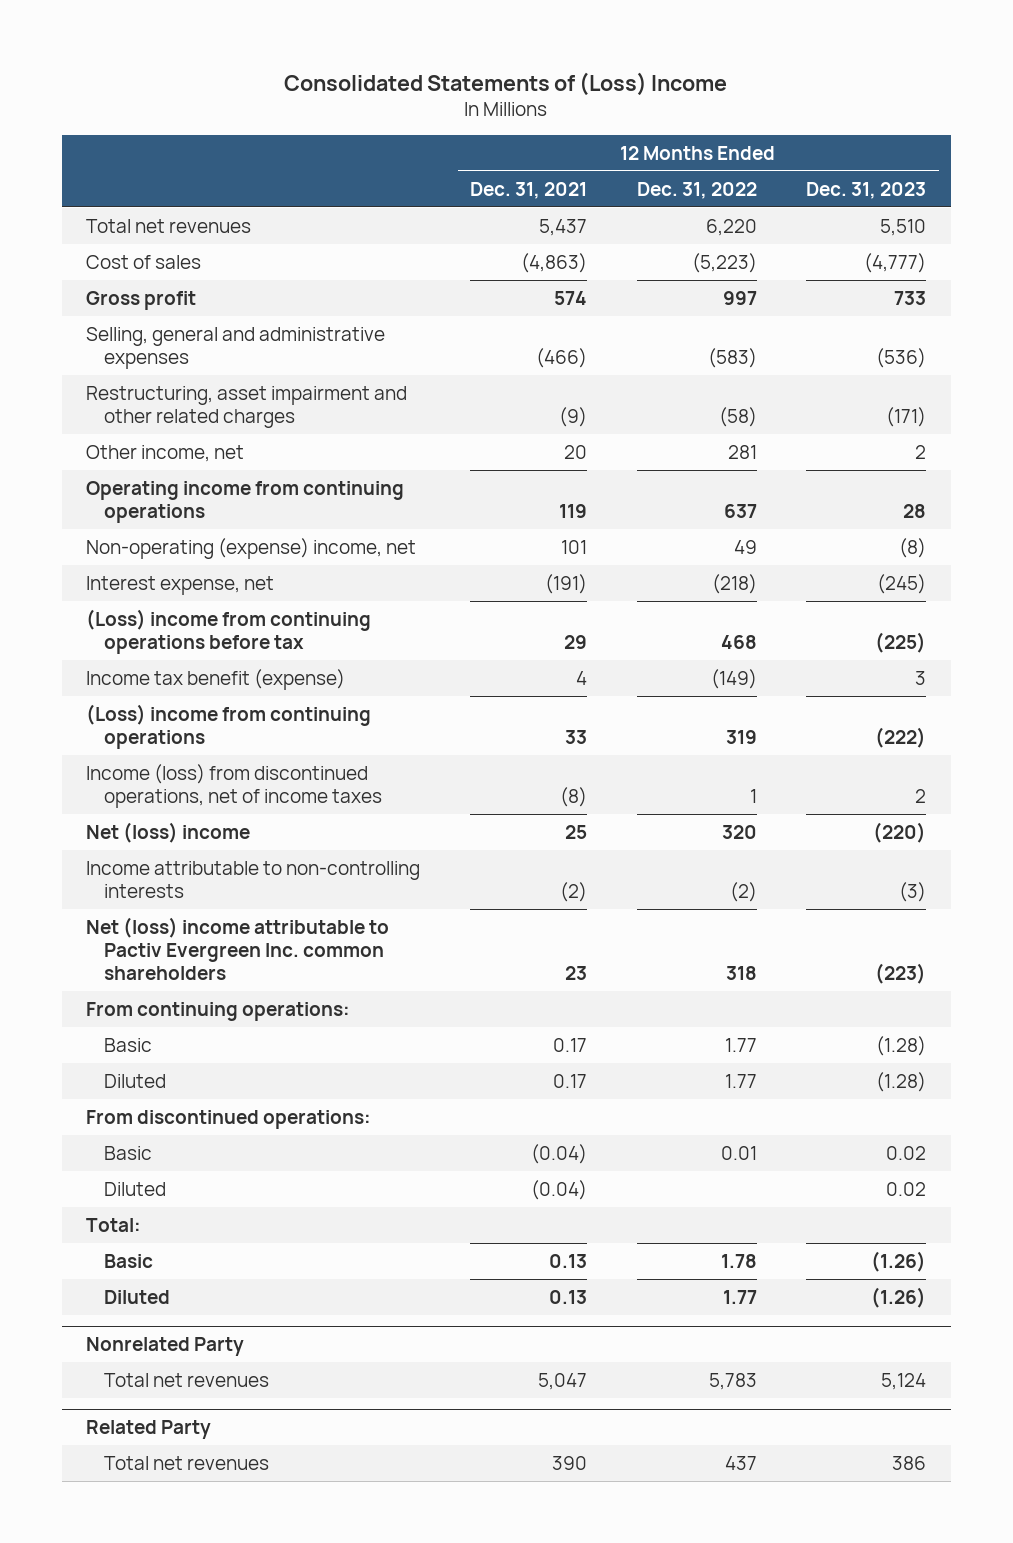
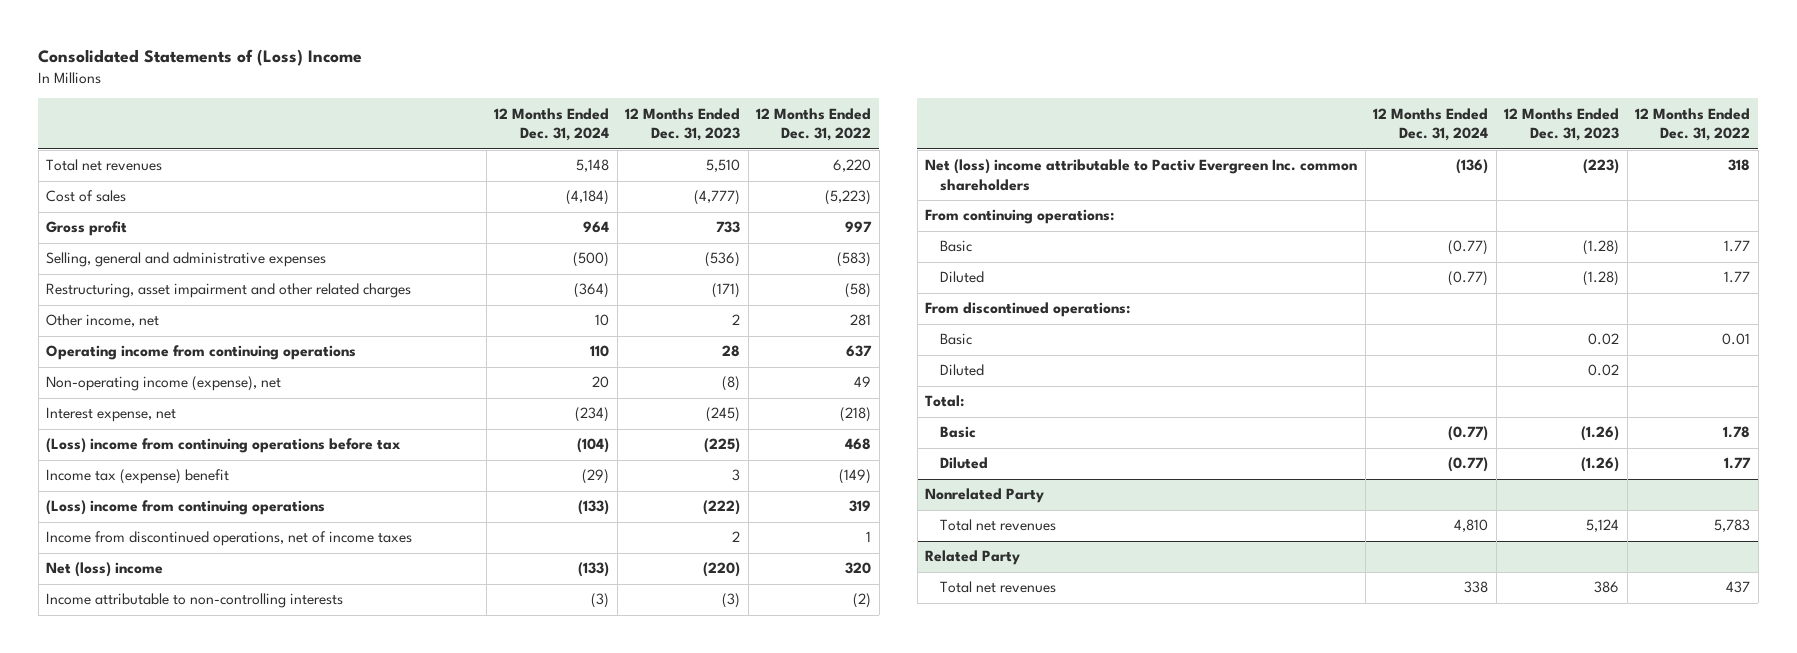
[470,181,588,199] Dec. 31, 2021 -> none
none -> [494,107,610,142] 12 Months Ended Dec. 31, 2024
[86,537,417,559] Non-operating (expense) income, net -> [46,376,282,392] Non-operating income (expense), net
[86,668,346,690] Income tax benefit (expense) -> [46,469,230,485] Income tax (expense) benefit
[86,763,382,809] Income (loss) from discontinued operations, net of income taxes -> [46,531,413,547] Income from discontinued operations, net of income taxes

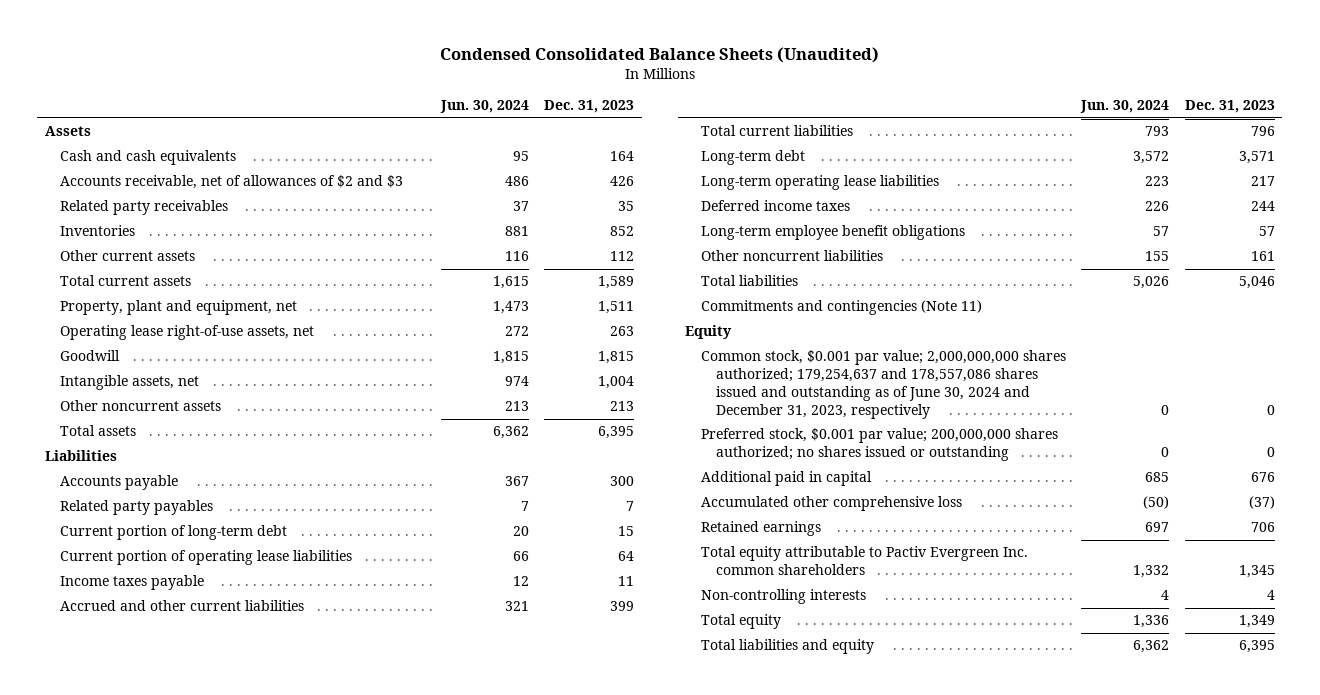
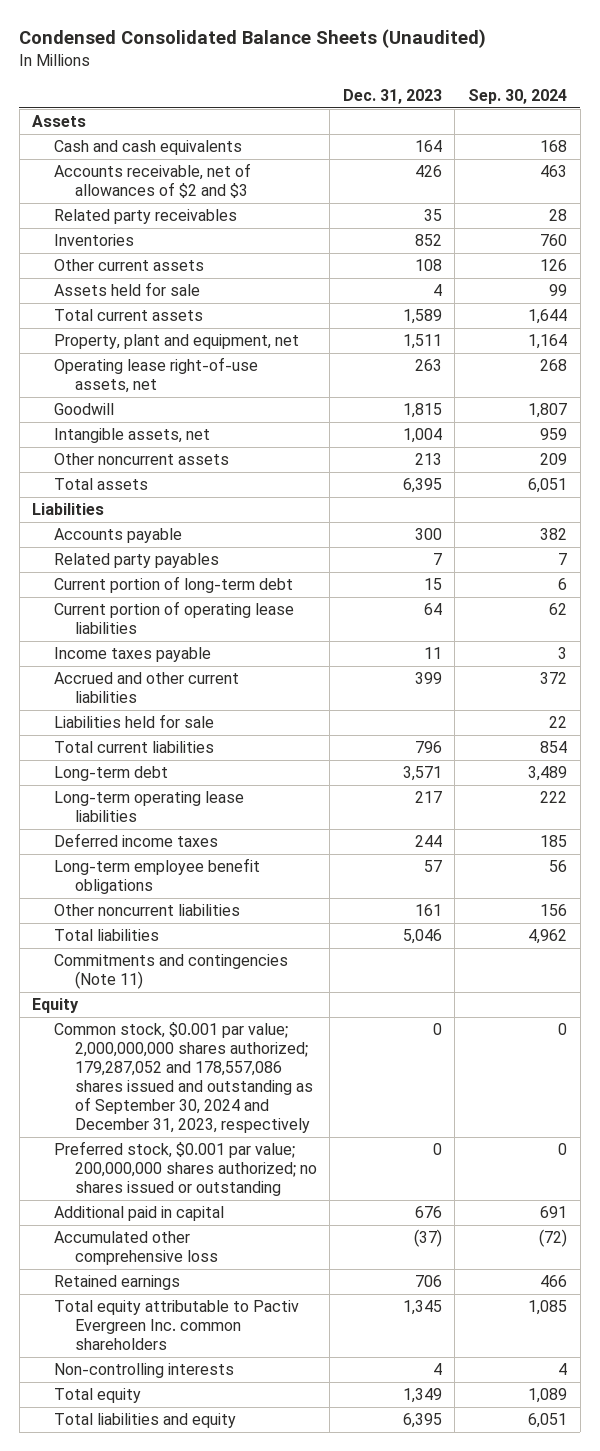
[439,100,529,114] Jun. 30, 2024 -> none
none -> [468,88,568,104] Sep. 30, 2024
[610,251,635,262] 112 -> [414,259,442,272] 108
none -> [53,282,200,297] Assets held for sale
none -> [53,714,214,729] Liabilities held for sale
[700,350,1066,419] Common stock, $0.001 par value; 2,000,000,000 shares authorized; 179,254,637 and 178,557,086 shares issued and outstanding as of June 30, 2024 and December 31, 2023, respectively -> [53,1022,313,1134] Common stock, $0.001 par value; 2,000,000,000 shares authorized; 179,287,052 and 178,557,086 shares issued and outstanding as of September 30, 2024 and December 31, 2023, respectively

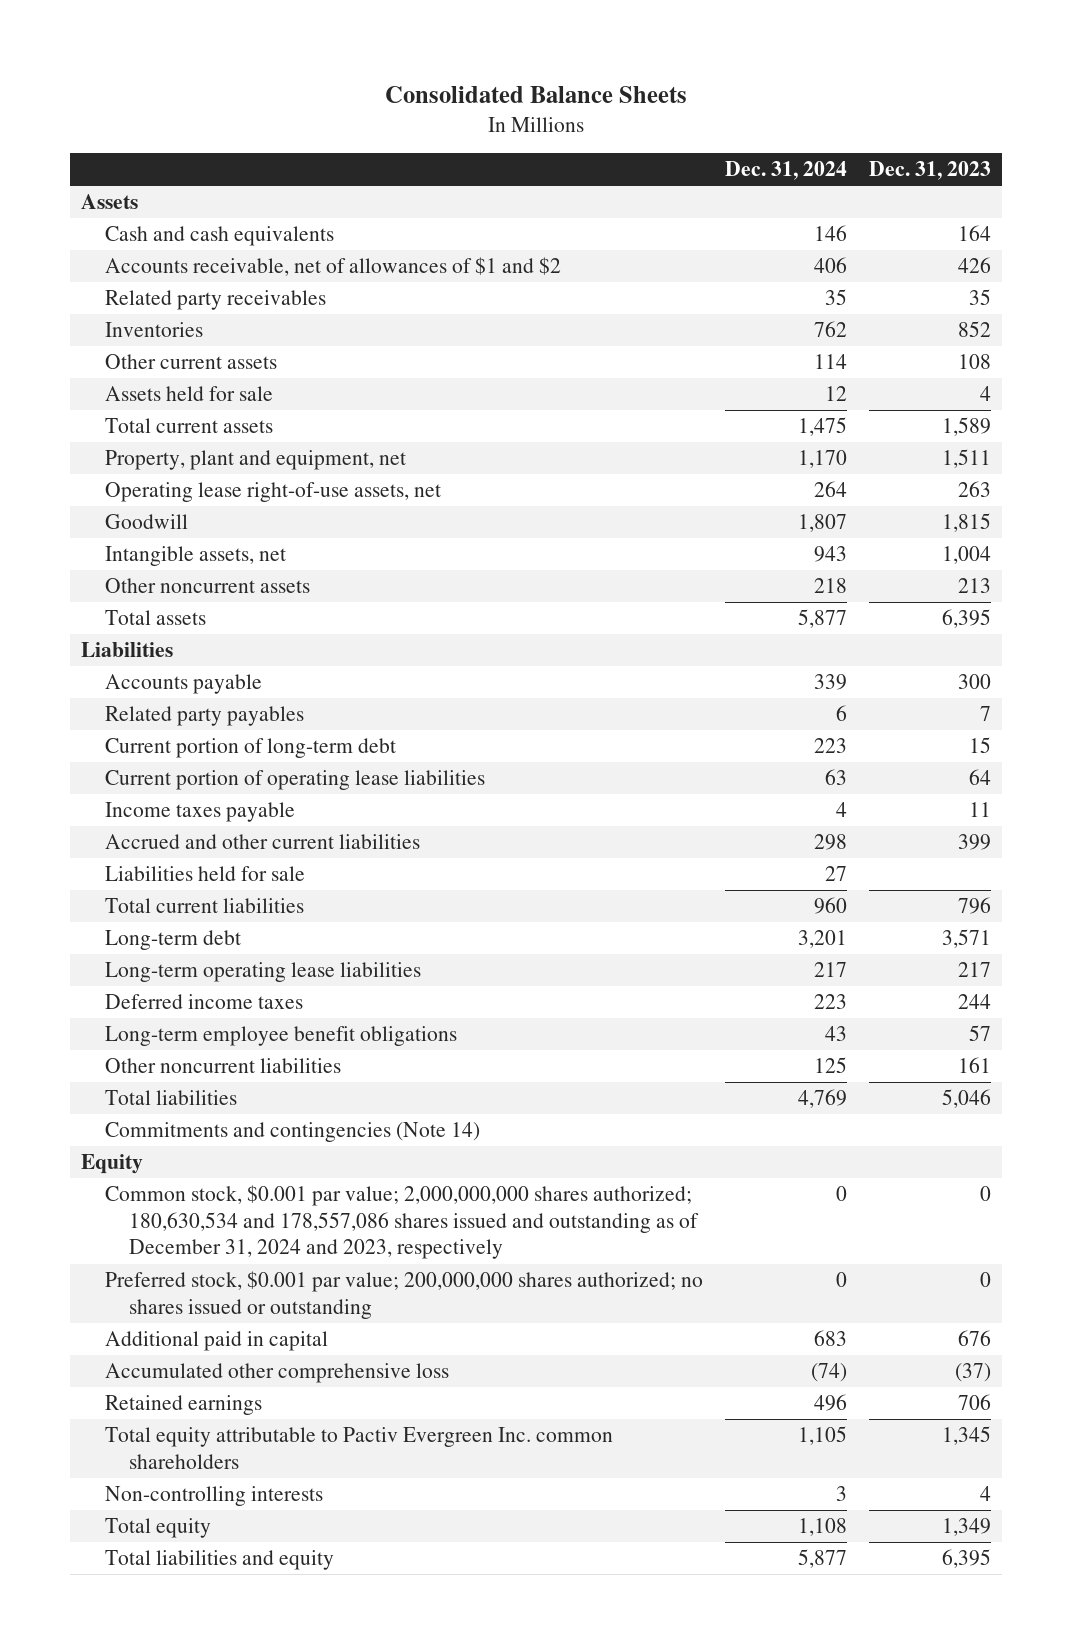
[19,29,487,49] Condensed Consolidated Balance Sheets (Unaudited) -> [384,85,687,103] Consolidated Balance Sheets
[468,88,568,104] Sep. 30, 2024 -> none
none -> [724,161,847,181] Dec. 31, 2024
[53,163,251,199] Accounts receivable, net of allowances of $2 and $3 -> [104,257,561,277] Accounts receivable, net of allowances of $1 and $2
[53,954,288,990] Commitments and contingencies (Note 11) -> [104,1122,480,1143] Commitments and contingencies (Note 14)
[53,1022,313,1134] Common stock, $0.001 par value; 2,000,000,000 shares authorized; 179,287,052 and 178,557,086 shares issued and outstanding as of September 30, 2024 and December 31, 2023, respectively -> [104,1185,699,1260] Common stock, $0.001 par value; 2,000,000,000 shares authorized; 180,630,534 and 178,557,086 shares issued and outstanding as of December 31, 2024 and 2023, respectively

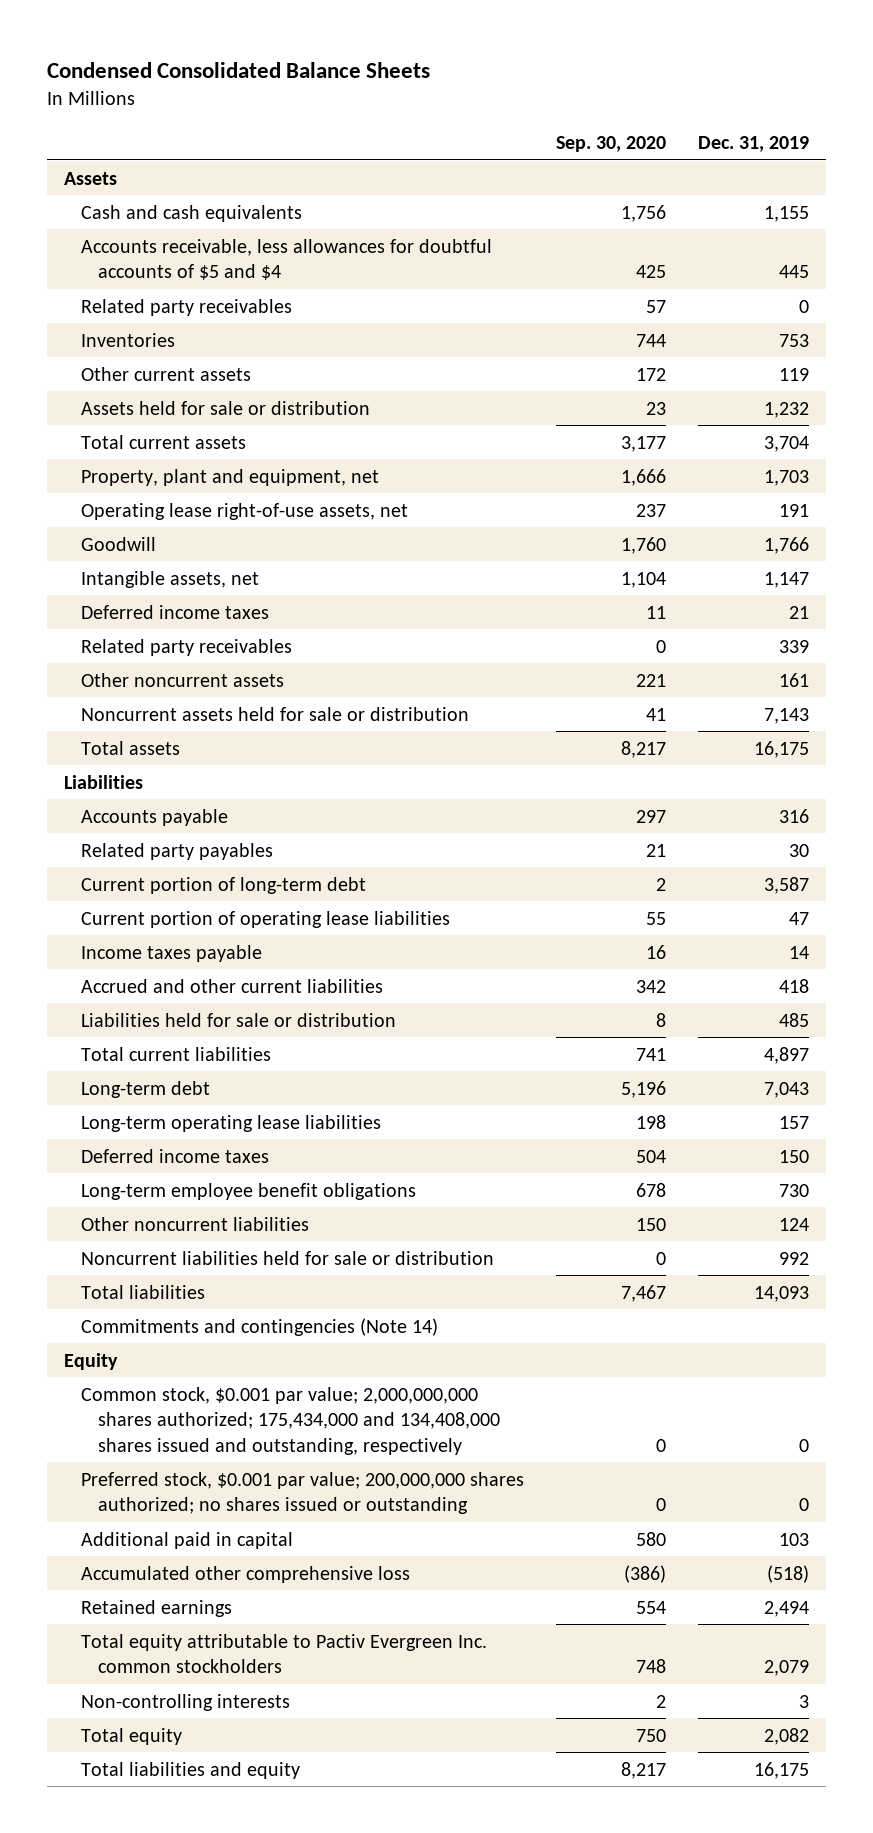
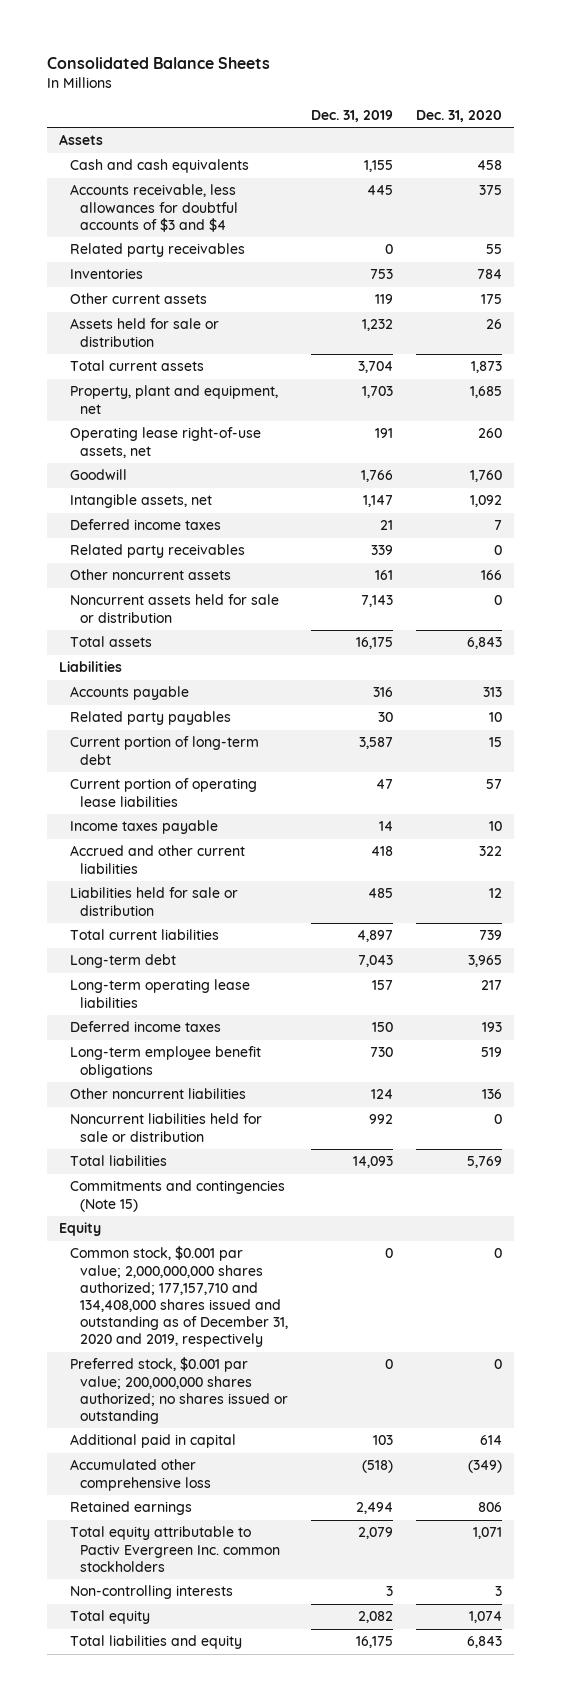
[47,62,431,79] Condensed Consolidated Balance Sheets -> [47,57,271,70] Consolidated Balance Sheets
[556,136,667,153] Sep. 30, 2020 -> none
none -> [416,109,503,122] Dec. 31, 2020
[80,238,492,281] Accounts receivable, less allowances for doubtful accounts of $5 and $4 -> [69,184,239,232] Accounts receivable, less allowances for doubtful accounts of $3 and $4
[80,1317,438,1336] Commitments and contingencies (Note 14) -> [69,1180,285,1212] Commitments and contingencies (Note 15)
[80,1386,500,1455] Common stock, $0.001 par value; 2,000,000,000 shares authorized; 175,434,000 and 134,408,000 shares issued and outstanding, respectively -> [69,1246,289,1348] Common stock, $0.001 par value; 2,000,000,000 shares authorized; 177,157,710 and 134,408,000 shares issued and outstanding as of December 31, 2020 and 2019, respectively

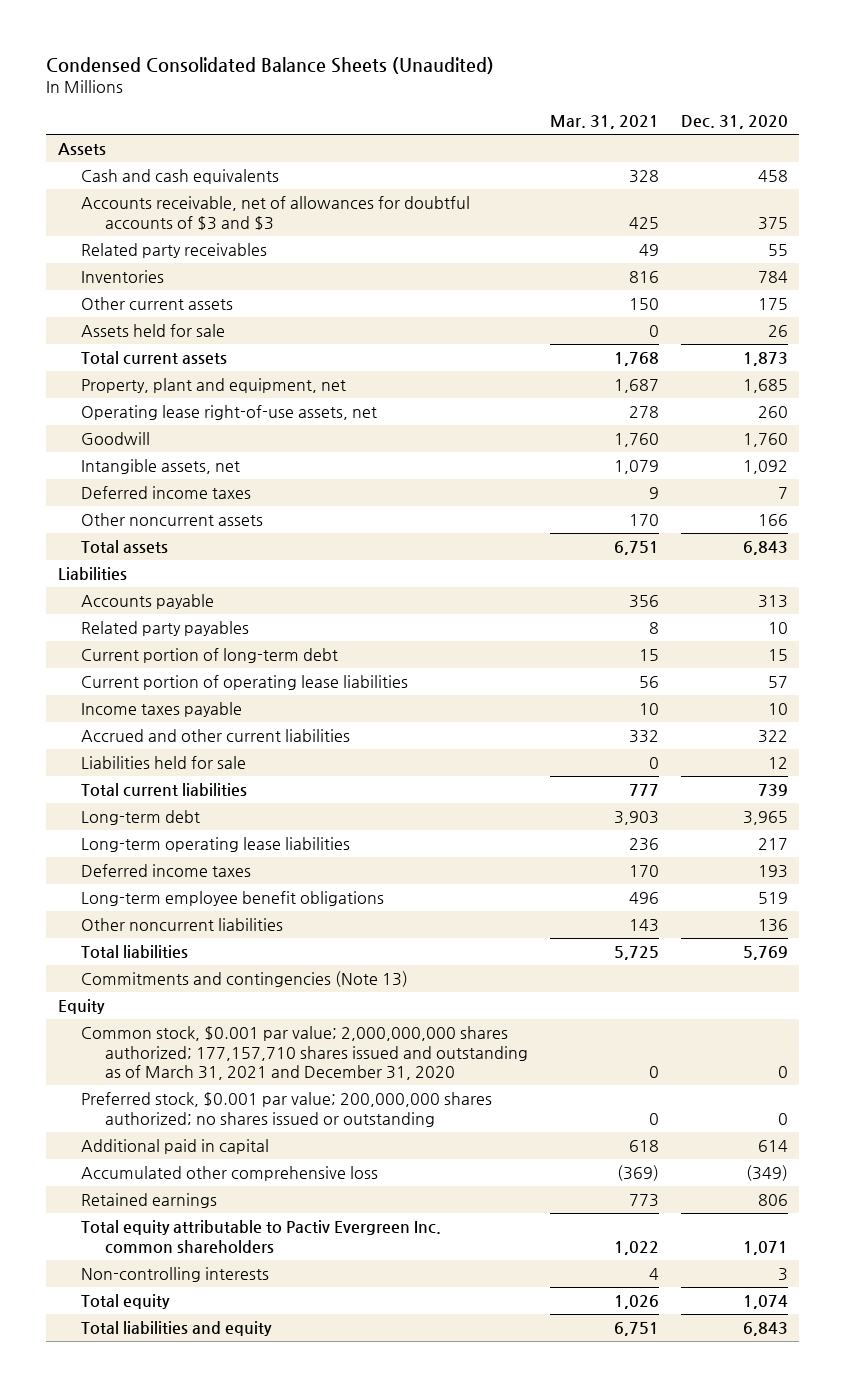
[47,57,271,70] Consolidated Balance Sheets -> [46,56,495,74] Condensed Consolidated Balance Sheets (Unaudited)
[311,109,394,122] Dec. 31, 2019 -> none
none -> [549,115,659,130] Mar. 31, 2021
[69,184,239,232] Accounts receivable, less allowances for doubtful accounts of $3 and $4 -> [81,196,471,230] Accounts receivable, net of allowances for doubtful accounts of $3 and $3
[69,318,219,347] Assets held for sale or distribution -> [81,324,226,338] Assets held for sale
[69,544,245,559] Related party receivables -> none
[69,594,279,623] Noncurrent assets held for sale or distribution -> none
[69,887,238,916] Liabilities held for sale or distribution -> [81,756,247,770] Liabilities held for sale
[69,1113,262,1142] Noncurrent liabilities held for sale or distribution -> none
[69,1180,285,1212] Commitments and contingencies (Note 15) -> [81,971,409,988] Commitments and contingencies (Note 13)
[69,1246,289,1348] Common stock, $0.001 par value; 2,000,000,000 shares authorized; 177,157,710 and 134,408,000 shares issued and outstanding as of December 31, 2020 and 2019, respectively -> [81,1026,528,1081] Common stock, $0.001 par value; 2,000,000,000 shares authorized; 177,157,710 shares issued and outstanding as of March 31, 2021 and December 31, 2020
[69,1526,281,1572] Total equity attributable to Pactiv Evergreen Inc. common stockholders -> [81,1220,442,1254] Total equity attributable to Pactiv Evergreen Inc. common shareholders

